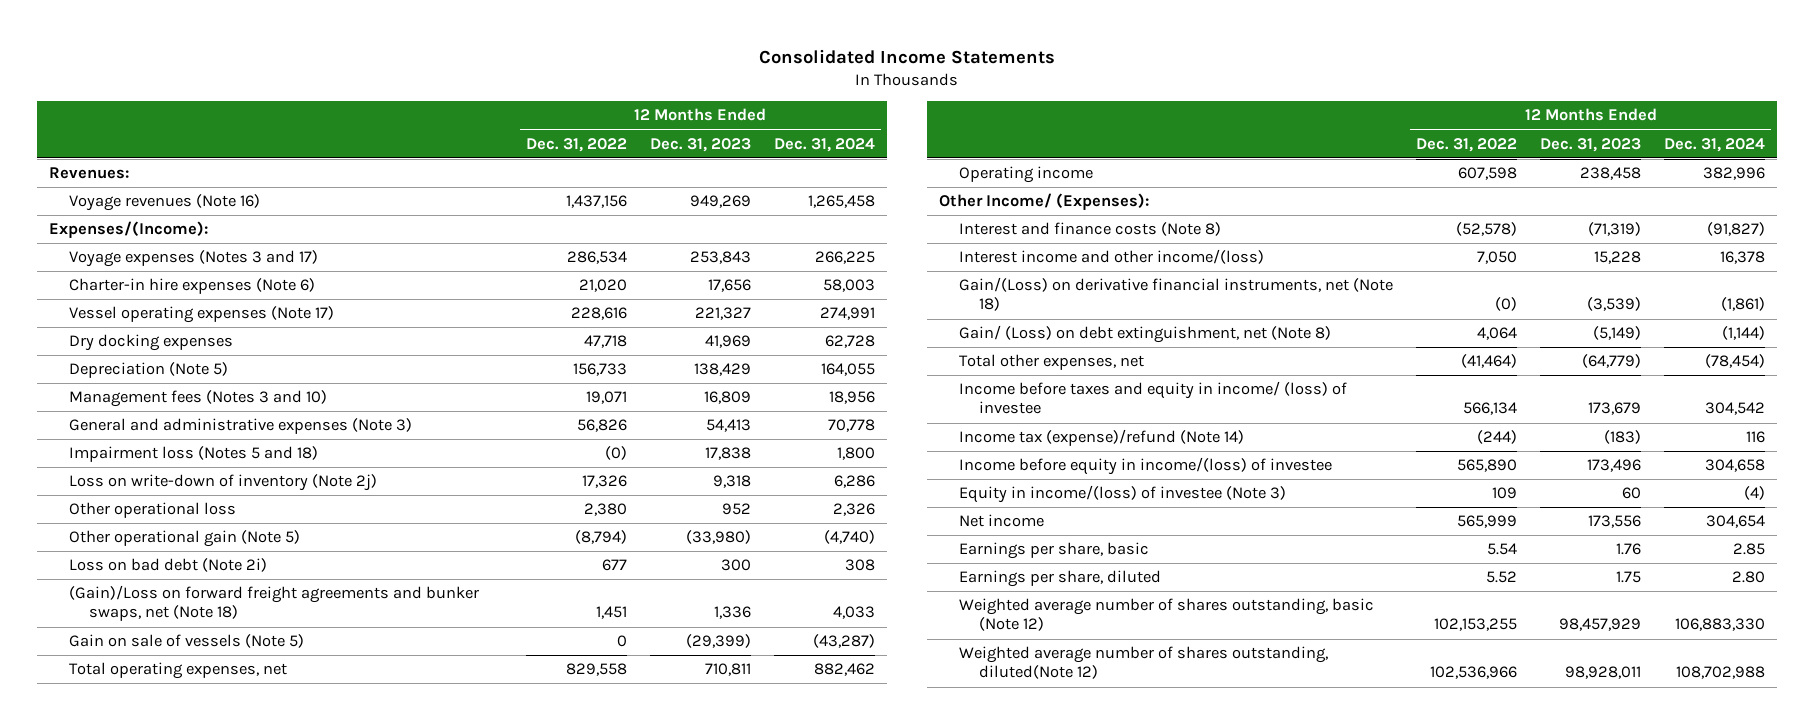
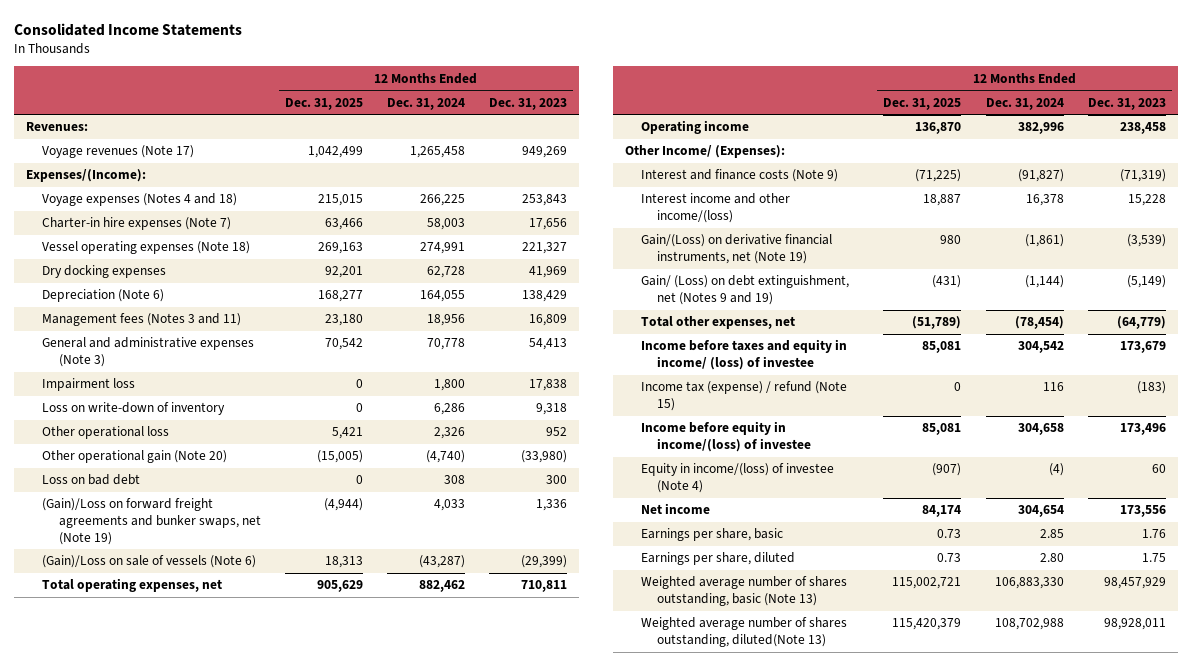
[525,137,627,152] Dec. 31, 2022 -> none
none -> [284,97,363,110] Dec. 31, 2025
[68,194,260,212] Voyage revenues (Note 16) -> [42,145,195,159] Voyage revenues (Note 17)
[68,250,318,268] Voyage expenses (Notes 3 and 17) -> [42,193,238,207] Voyage expenses (Notes 4 and 18)
[68,278,315,295] Charter-in hire expenses (Note 6) -> [42,217,232,231] Charter-in hire expenses (Note 7)
[68,306,334,324] Vessel operating expenses (Note 17) -> [42,241,251,255] Vessel operating expenses (Note 18)
[68,362,228,379] Depreciation (Note 5) -> [42,289,165,303] Depreciation (Note 6)
[68,390,327,408] Management fees (Notes 3 and 10) -> [42,313,242,327] Management fees (Notes 3 and 11)
[68,446,318,463] Impairment loss (Notes 5 and 18) -> [42,378,136,392] Impairment loss
[68,474,377,492] Loss on write-down of inventory (Note 2j) -> [42,402,226,416] Loss on write-down of inventory
[68,530,300,548] Other operational gain (Note 5) -> [42,450,228,464] Other operational gain (Note 20)
[68,558,267,573] Loss on bad debt (Note 2i) -> [42,474,141,486] Loss on bad debt
[68,585,479,622] (Gain)/Loss on forward freight agreements and bunker swaps, net (Note 18) -> [42,498,261,545] (Gain)/Loss on forward freight agreements and bunker swaps, net (Note 19)
[68,634,304,649] Gain on sale of vessels (Note 5) -> [42,555,257,569] (Gain)/Loss on sale of vessels (Note 6)
[958,222,1221,237] Interest and finance costs (Note 8) -> [641,169,839,183] Interest and finance costs (Note 9)
[958,277,1393,312] Gain/(Loss) on derivative financial instruments, net (Note 18) -> [641,234,833,265] Gain/(Loss) on derivative financial instruments, net (Note 19)
[958,325,1331,344] Gain/ (Loss) on debt extinguishment, net (Note 8) -> [641,275,850,306] Gain/ (Loss) on debt extinguishment, net (Notes 9 and 19)
[958,429,1244,447] Income tax (expense)/refund (Note 14) -> [641,381,848,412] Income tax (expense) / refund (Note 15)
[958,485,1286,504] Equity in income/(loss) of investee (Note 3) -> [641,463,835,494] Equity in income/(loss) of investee (Note 4)
[958,598,1374,632] Weighted average number of shares outstanding, basic (Note 12) -> [641,576,848,607] Weighted average number of shares outstanding, basic (Note 13)
[958,646,1328,680] Weighted average number of shares outstanding, diluted(Note 12) -> [641,617,848,648] Weighted average number of shares outstanding, diluted(Note 13)

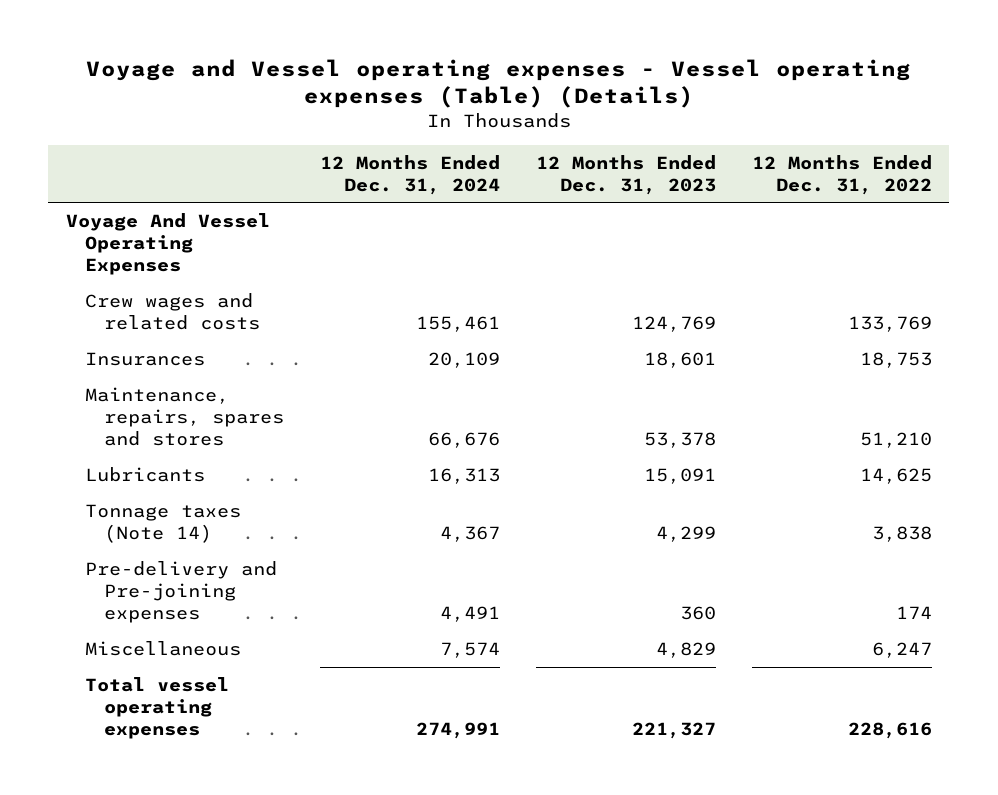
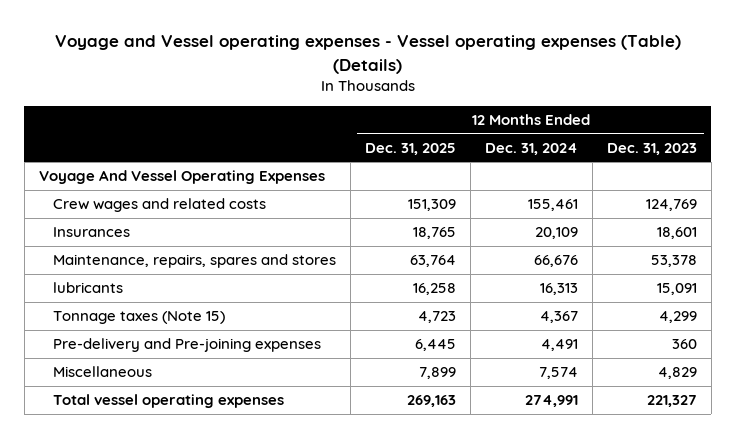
[751,154,932,195] 12 Months Ended Dec. 31, 2022 -> none
none -> [364,142,456,155] Dec. 31, 2025
[85,467,206,483] Lubricants -> [52,282,123,294] lubricants
[85,504,242,544] Tonnage taxes (Note 14) -> [52,311,225,325] Tonnage taxes (Note 15)

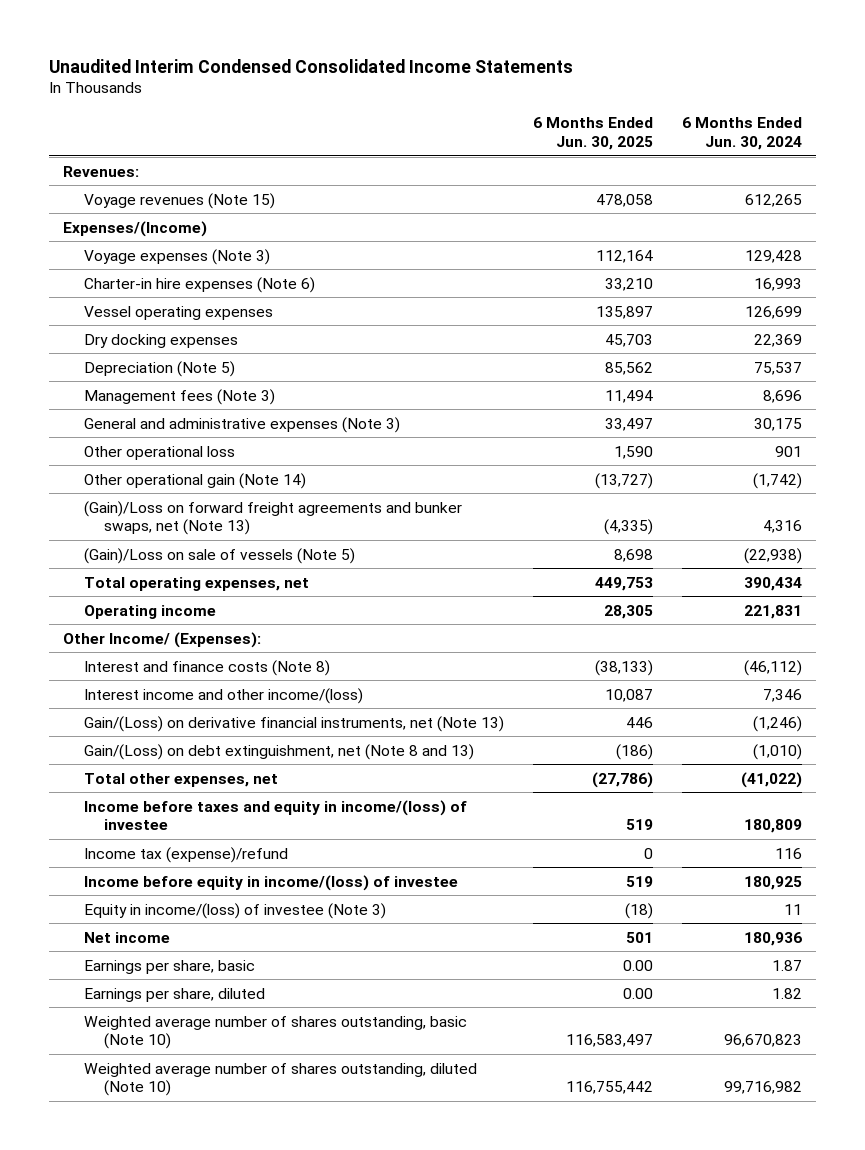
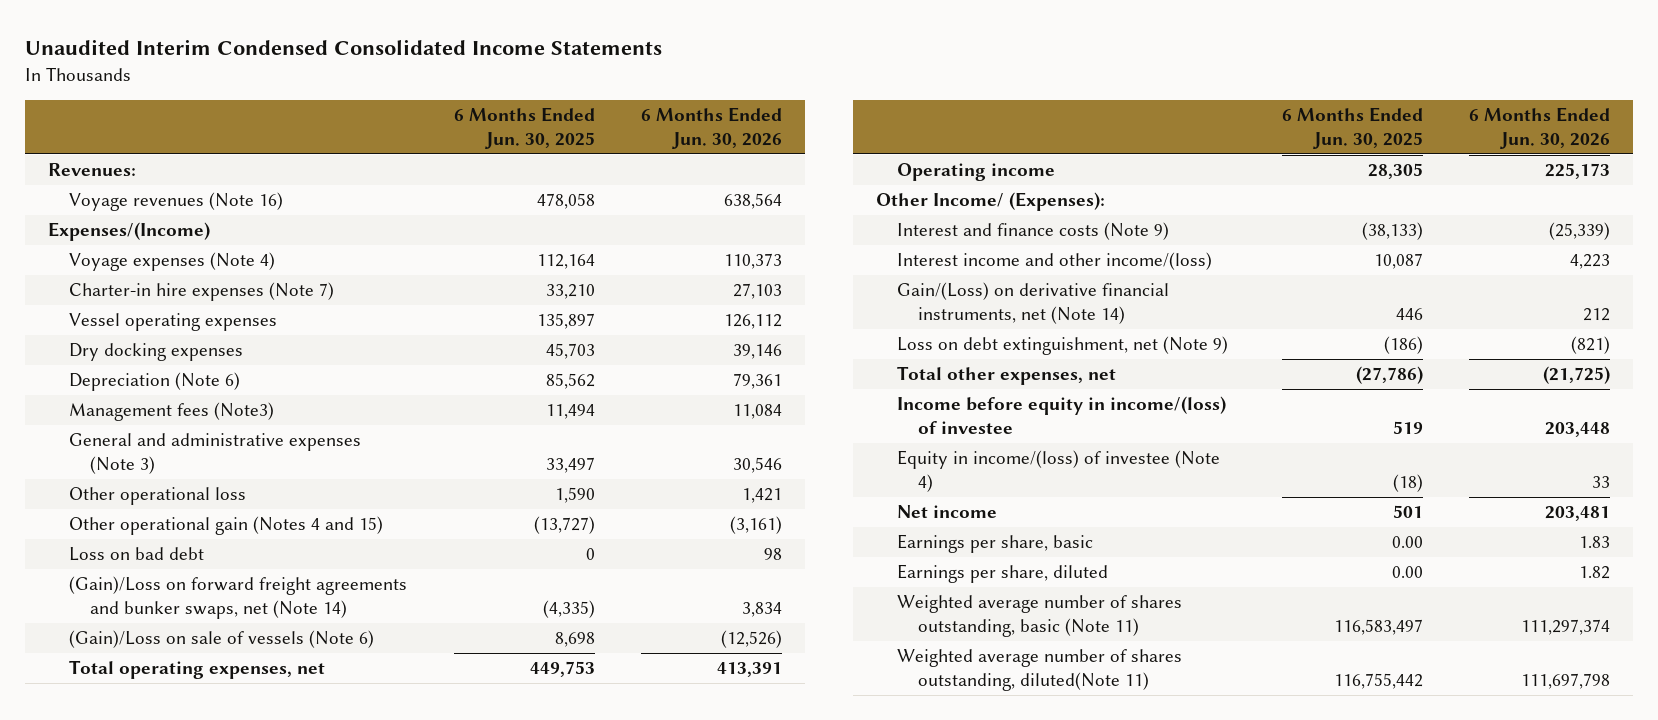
[681,117,802,151] 6 Months Ended Jun. 30, 2024 -> none
none -> [640,107,782,150] 6 Months Ended Jun. 30, 2026
[83,192,275,209] Voyage revenues (Note 15) -> [69,192,284,212] Voyage revenues (Note 16)
[83,248,270,265] Voyage expenses (Note 3) -> [69,252,276,272] Voyage expenses (Note 4)
[83,276,315,293] Charter-in hire expenses (Note 6) -> [69,282,335,302] Charter-in hire expenses (Note 7)
[83,360,235,377] Depreciation (Note 5) -> [69,372,241,392] Depreciation (Note 6)
[83,388,275,405] Management fees (Note 3) -> [69,402,275,422] Management fees (Note3)
[83,472,306,489] Other operational gain (Note 14) -> [69,516,384,536] Other operational gain (Notes 4 and 15)
none -> [69,547,205,562] Loss on bad debt
[83,500,462,536] (Gain)/Loss on forward freight agreements and bunker swaps, net (Note 13) -> [69,576,408,620] (Gain)/Loss on forward freight agreements and bunker swaps, net (Note 14)
[83,547,355,564] (Gain)/Loss on sale of vessels (Note 5) -> [69,630,375,649] (Gain)/Loss on sale of vessels (Note 6)
[83,659,330,676] Interest and finance costs (Note 8) -> [897,222,1170,241] Interest and finance costs (Note 9)
[83,715,504,732] Gain/(Loss) on derivative financial instruments, net (Note 13) -> [897,282,1170,325] Gain/(Loss) on derivative financial instruments, net (Note 14)
[83,743,474,760] Gain/(Loss) on debt extinguishment, net (Note 8 and 13) -> [897,336,1229,356] Loss on debt extinguishment, net (Note 9)
[83,799,467,831] Income before taxes and equity in income/(loss) of investee -> none
[83,846,288,863] Income tax (expense)/refund -> none
[83,902,386,919] Equity in income/(loss) of investee (Note 3) -> [897,450,1221,493] Equity in income/(loss) of investee (Note 4)
[83,1015,467,1050] Weighted average number of shares outstanding, basic (Note 10) -> [897,595,1183,638] Weighted average number of shares outstanding, basic (Note 11)
[83,1062,477,1097] Weighted average number of shares outstanding, diluted (Note 10) -> [897,649,1183,692] Weighted average number of shares outstanding, diluted(Note 11)

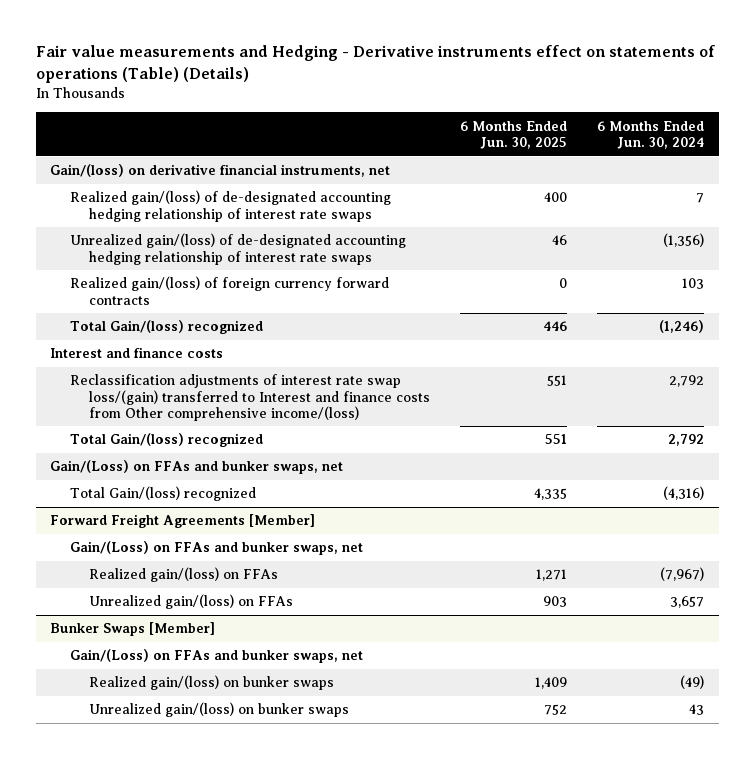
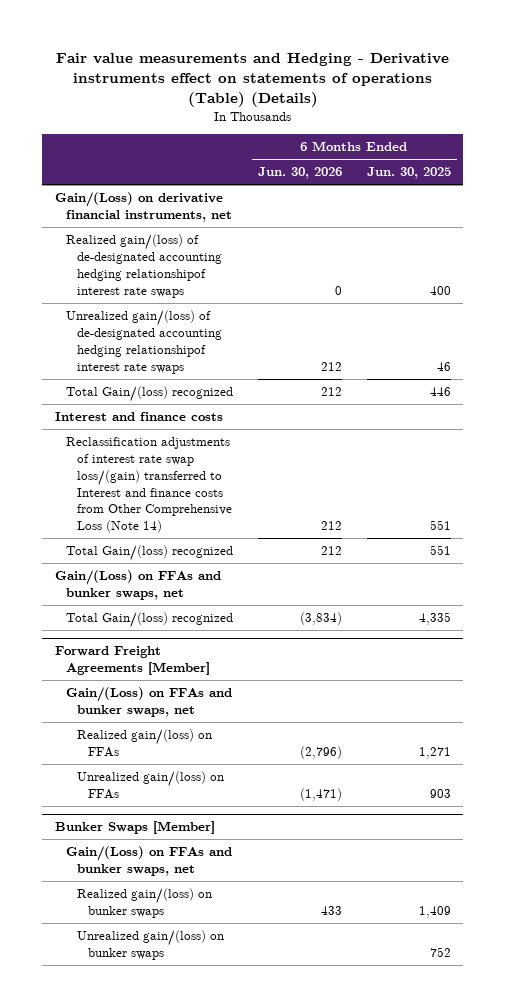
[596,120,704,149] 6 Months Ended Jun. 30, 2024 -> none
none -> [257,167,342,180] Jun. 30, 2026
[69,276,389,305] Realized gain/(loss) of foreign currency forward contracts -> none
[50,164,391,178] Gain/(loss) on derivative financial instruments, net -> [54,192,232,222] Gain/(Loss) on derivative financial instruments, net
[69,190,391,222] Realized gain/(loss) of de-designated accounting hedging relationship of interest rate swaps -> [65,234,223,298] Realized gain/(loss) of de-designated accounting hedging relationshipof interest rate swaps
[69,233,406,265] Unrealized gain/(loss) of de-designated accounting hedging relationship of interest rate swaps -> [65,310,223,374] Unrealized gain/(loss) of de-designated accounting hedging relationshipof interest rate swaps
[69,374,431,421] Reclassification adjustments of interest rate swap loss/(gain) transferred to Interest and finance costs from Other comprehensive income/(loss) -> [65,437,233,534] Reclassification adjustments of interest rate swap loss/(gain) transferred to Interest and finance costs from Other Comprehensive Loss (Note 14)

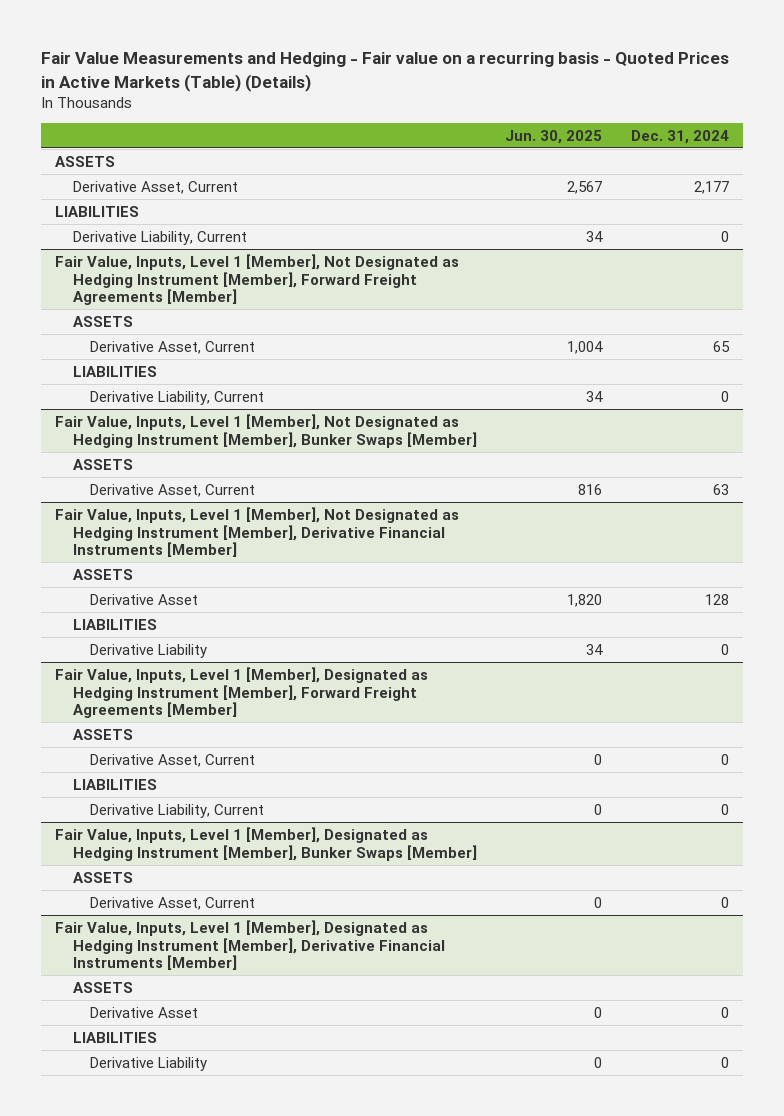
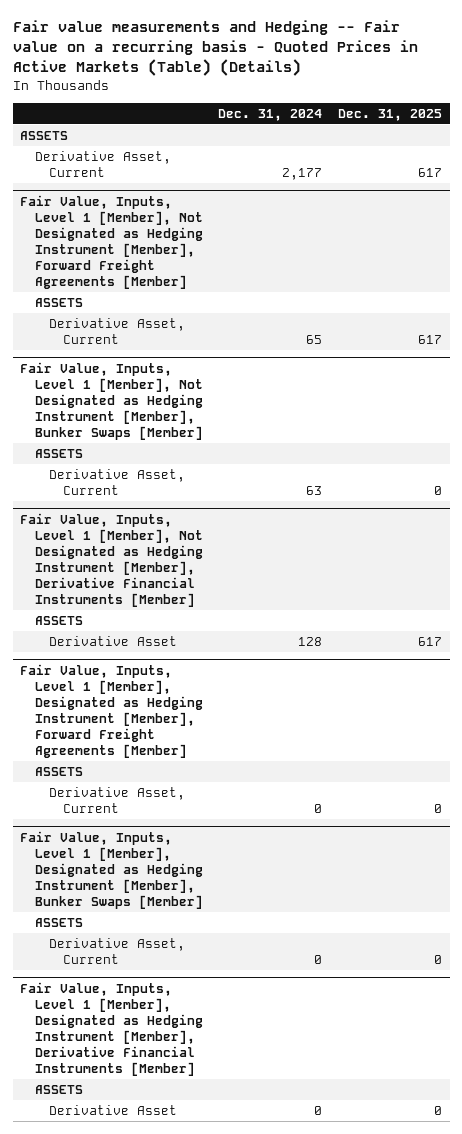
[41,52,730,92] Fair Value Measurements and Hedging - Fair value on a recurring basis - Quoted Prices in Active Markets (Table) (Details) -> [12,20,418,77] Fair value measurements and Hedging -- Fair value on a recurring basis - Quoted Prices in Active Markets (Table) (Details)
[505,129,603,144] Jun. 30, 2025 -> none
none -> [337,108,442,121] Dec. 31, 2025
[55,205,140,217] LIABILITIES -> none
[72,230,247,245] Derivative Liability, Current -> none
[72,365,157,377] LIABILITIES -> none
[89,390,264,405] Derivative Liability, Current -> none
[72,618,157,630] LIABILITIES -> none
[89,643,207,658] Derivative Liability -> none
[72,778,157,790] LIABILITIES -> none
[89,803,264,818] Derivative Liability, Current -> none
[72,1031,157,1043] LIABILITIES -> none
[89,1056,207,1071] Derivative Liability -> none

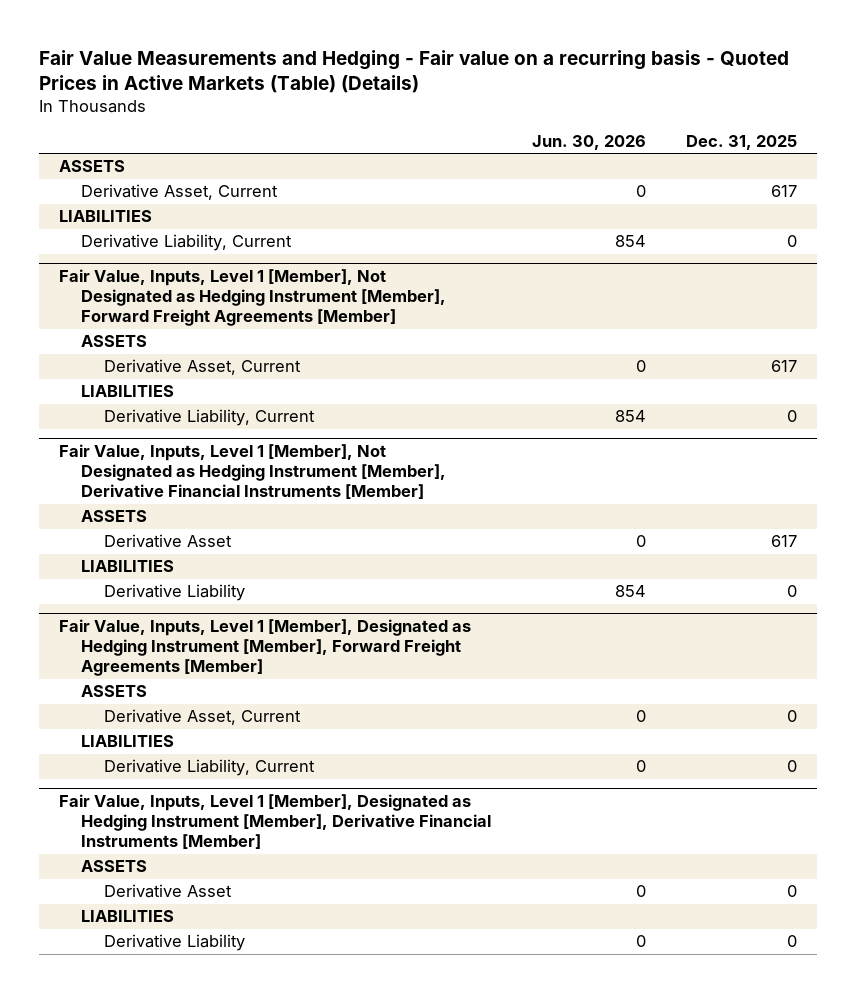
[12,20,418,77] Fair value measurements and Hedging -- Fair value on a recurring basis - Quoted Prices in Active Markets (Table) (Details) -> [39,49,790,93] Fair Value Measurements and Hedging - Fair value on a recurring basis - Quoted Prices in Active Markets (Table) (Details)
[218,108,323,121] Dec. 31, 2024 -> none
none -> [531,134,646,150] Jun. 30, 2026
none -> [59,210,153,223] LIABILITIES
none -> [81,234,293,252] Derivative Liability, Current
[20,362,203,440] Fair Value, Inputs, Level 1 [Member], Not Designated as Hedging Instrument [Member], Bunker Swaps [Member] -> none
[34,449,83,459] ASSETS -> none
none -> [81,385,175,398] LIABILITIES
[48,469,185,495] Derivative Asset, Current -> [103,409,315,427] Derivative Liability, Current
none -> [81,560,175,573] LIABILITIES
none -> [103,584,245,602] Derivative Liability
[20,831,203,909] Fair Value, Inputs, Level 1 [Member], Designated as Hedging Instrument [Member], Bunker Swaps [Member] -> none
[34,918,83,928] ASSETS -> none
none -> [81,735,175,748] LIABILITIES
[48,938,185,964] Derivative Asset, Current -> [103,759,315,777] Derivative Liability, Current
none -> [81,910,175,923] LIABILITIES
none -> [103,934,245,952] Derivative Liability

